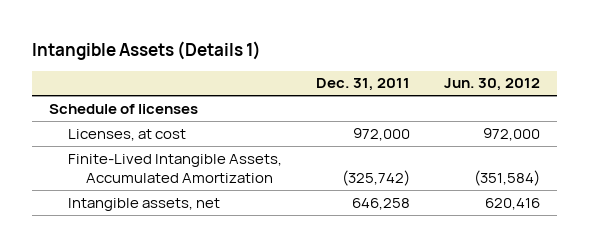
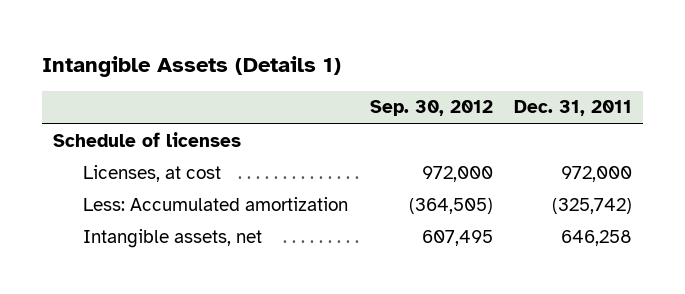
[444,78,541,92] Jun. 30, 2012 -> none
none -> [369,100,493,117] Sep. 30, 2012
[67,153,282,183] Finite-Lived Intangible Assets, Accumulated Amortization -> [82,196,348,211] Less: Accumulated amortization

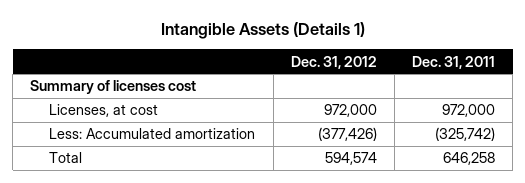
[369,100,493,117] Sep. 30, 2012 -> none
none -> [290,55,377,69] Dec. 31, 2012
[53,131,242,147] Schedule of licenses -> [30,80,197,95] Summary of licenses cost
[82,228,262,248] Intangible assets, net -> [49,152,83,164] Total

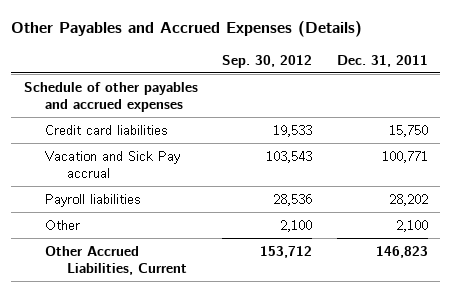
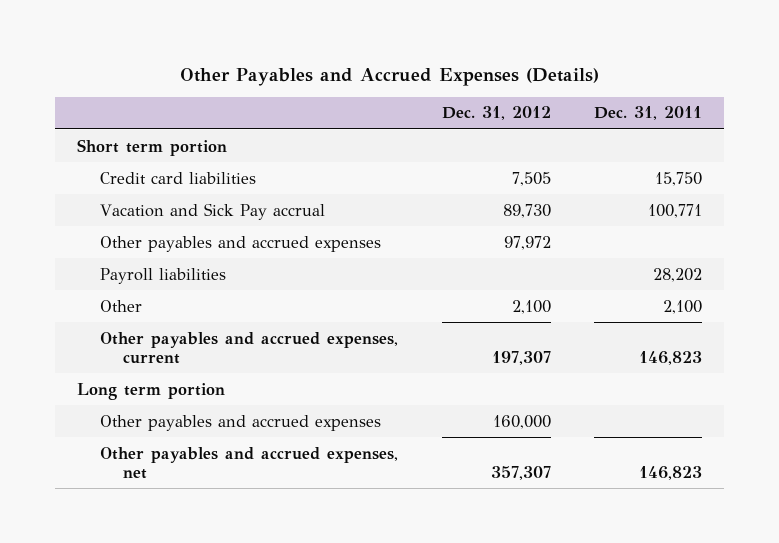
[222,54,313,68] Sep. 30, 2012 -> none
none -> [441,106,551,121] Dec. 31, 2012
[23,81,198,112] Schedule of other payables and accrued expenses -> none
none -> [77,138,228,156] Short term portion
none -> [100,235,382,252] Other payables and accrued expenses
[45,245,187,275] Other Accrued Liabilities, Current -> [100,331,399,365] Other payables and accrued expenses, current
none -> [77,382,226,400] Long term portion
none -> [100,414,382,431] Other payables and accrued expenses
none -> [100,446,399,480] Other payables and accrued expenses, net

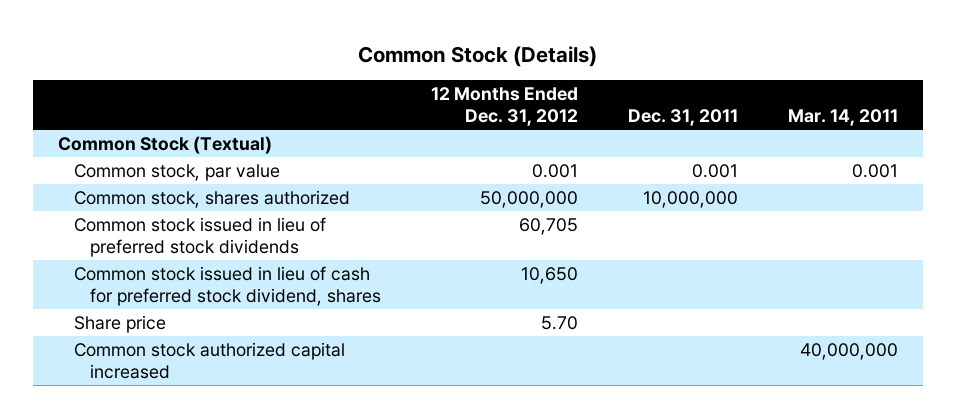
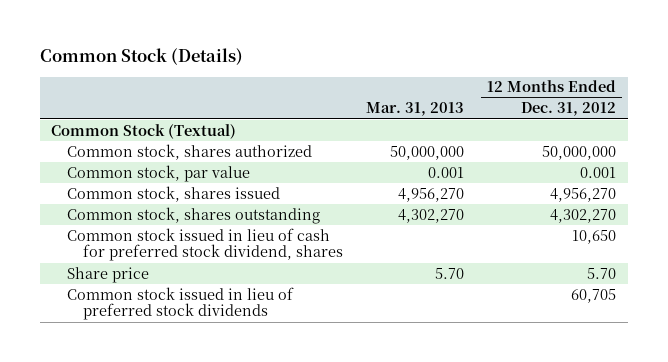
[627,108,738,126] Dec. 31, 2011 -> none
[787,108,898,126] Mar. 14, 2011 -> none
none -> [366,102,465,117] Mar. 31, 2013
[74,164,281,182] Common stock, par value -> [67,164,251,182] Common stock, par value
none -> [67,185,281,202] Common stock, shares issued
none -> [67,206,321,224] Common stock, shares outstanding
[74,342,346,380] Common stock authorized capital increased -> none
[74,217,327,258] Common stock issued in lieu of preferred stock dividends -> [67,286,295,321] Common stock issued in lieu of preferred stock dividends

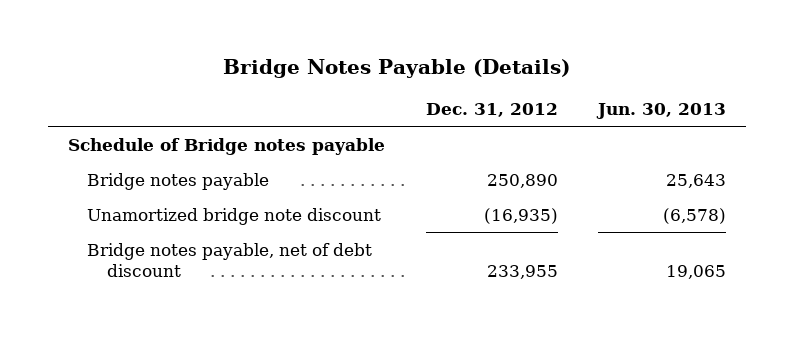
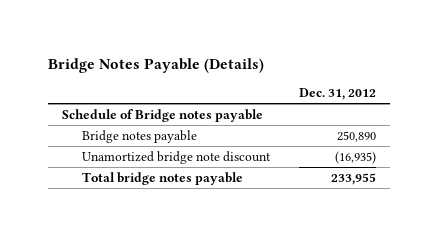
[596,103,727,120] Jun. 30, 2013 -> none
[87,242,373,278] Bridge notes payable, net of debt discount -> [81,171,243,185] Total bridge notes payable

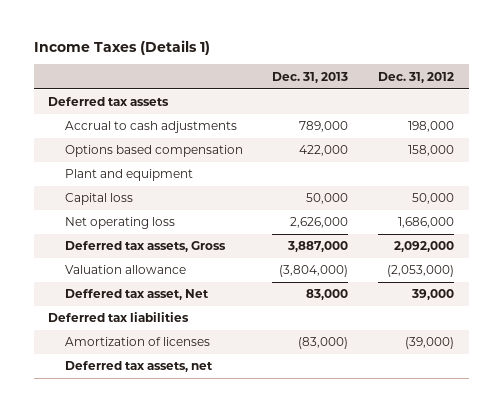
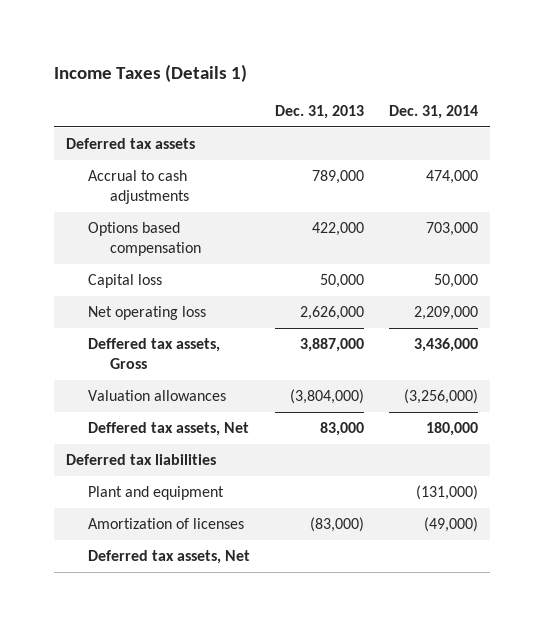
[378,71,455,83] Dec. 31, 2012 -> none
none -> [388,104,478,119] Dec. 31, 2014
[64,241,226,253] Deferred tax assets, Gross -> [88,338,221,370] Deffered tax assets, Gross
[64,265,186,275] Valuation allowance -> [88,390,227,402] Valuation allowances
[64,289,209,301] Deffered tax asset, Net -> [88,422,250,437] Deffered tax assets, Net
[64,169,193,182] Plant and equipment -> [88,486,225,501] Plant and equipment
[64,361,213,373] Deferred tax assets, net -> [88,550,251,565] Deferred tax assets, Net

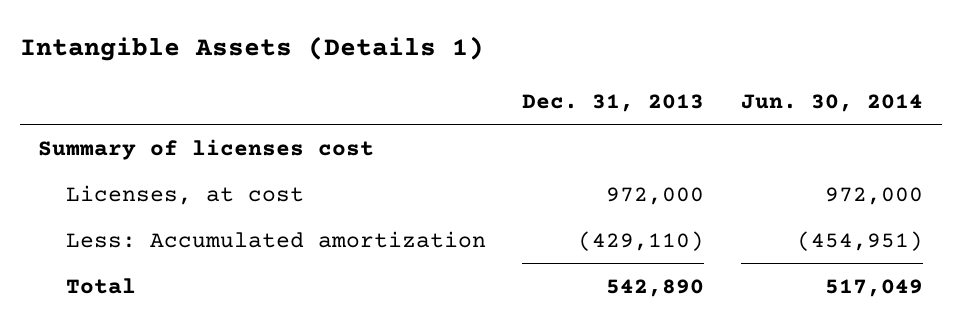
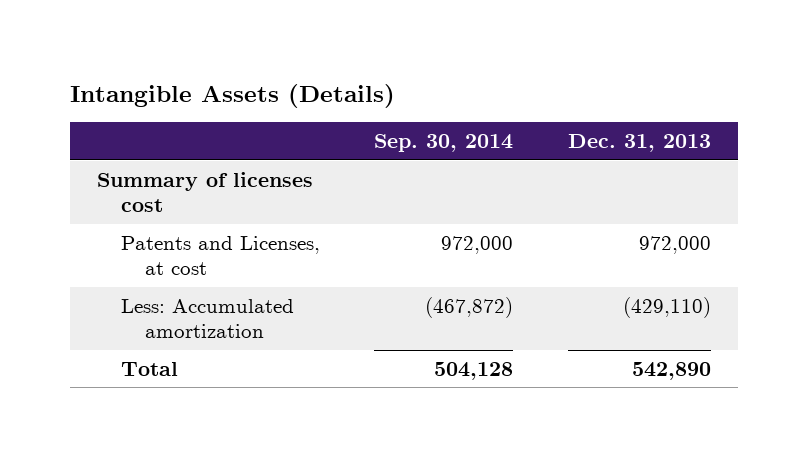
[19,36,484,62] Intangible Assets (Details 1) -> [70,83,396,108] Intangible Assets (Details)
[741,93,924,112] Jun. 30, 2014 -> none
none -> [374,133,514,152] Sep. 30, 2014
[65,184,304,205] Licenses, at cost -> [121,235,321,276] Patents and Licenses, at cost

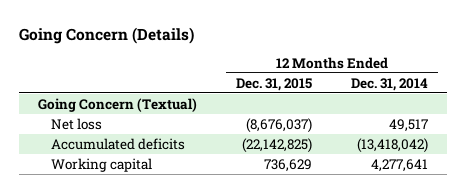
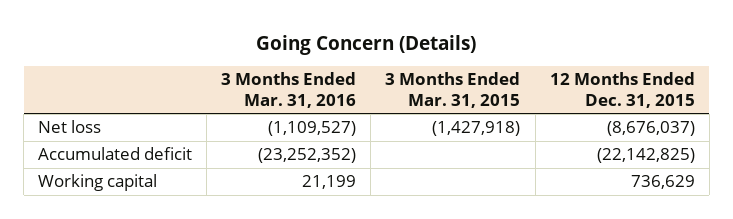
[351,77,429,91] Dec. 31, 2014 -> none
none -> [221,72,357,108] 3 Months Ended Mar. 31, 2016
none -> [385,72,521,108] 3 Months Ended Mar. 31, 2015
[38,97,198,112] Going Concern (Textual) -> none
[51,137,186,150] Accumulated deficits -> [38,147,193,161] Accumulated deficit

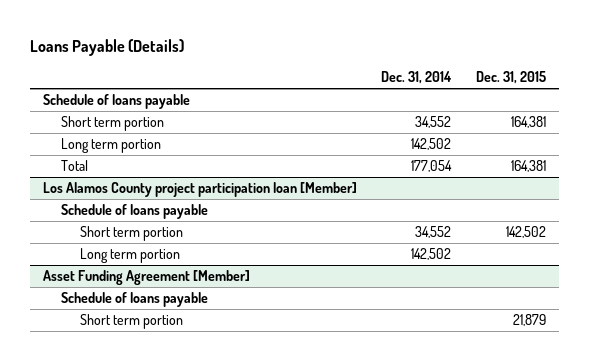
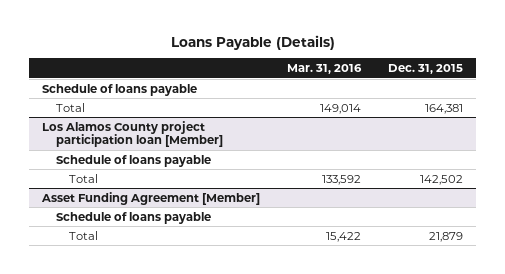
[381,71,453,85] Dec. 31, 2014 -> none
none -> [287,64,363,75] Mar. 31, 2016
[61,116,165,132] Short term portion -> none
[61,138,162,154] Long term portion -> none
[80,248,181,264] Long term portion -> none
[80,226,184,242] Short term portion -> [68,173,98,183] Total
[80,314,184,330] Short term portion -> [68,230,98,240] Total

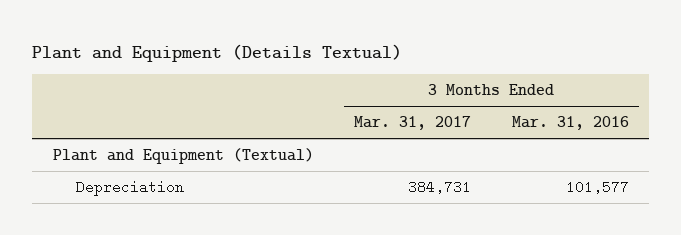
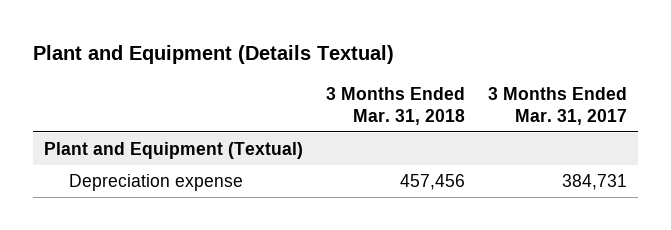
[511,116,629,131] Mar. 31, 2016 -> none
none -> [326,87,466,125] 3 Months Ended Mar. 31, 2018
[75,180,184,197] Depreciation -> [68,174,243,192] Depreciation expense

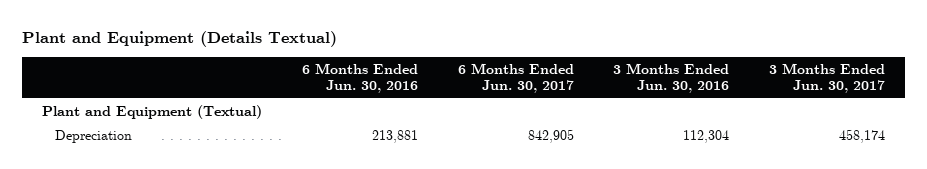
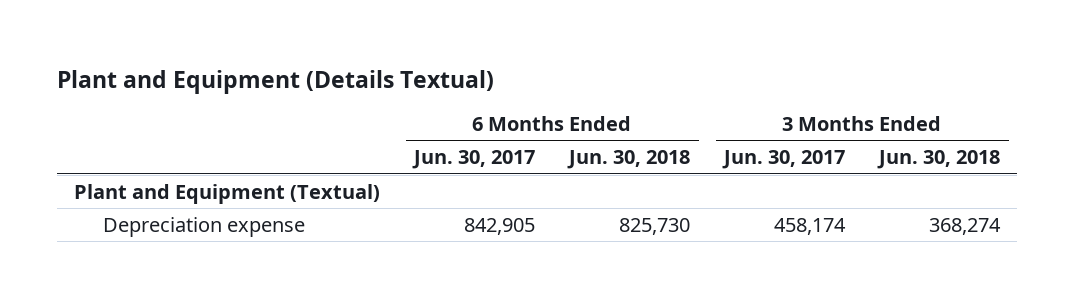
[301,62,418,94] 6 Months Ended Jun. 30, 2016 -> none
[613,62,730,94] 3 Months Ended Jun. 30, 2016 -> none
none -> [567,150,691,170] Jun. 30, 2018
none -> [877,150,1001,170] Jun. 30, 2018
[55,129,133,143] Depreciation -> [103,216,306,237] Depreciation expense

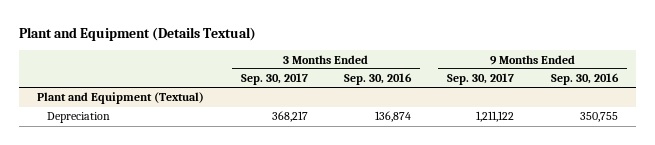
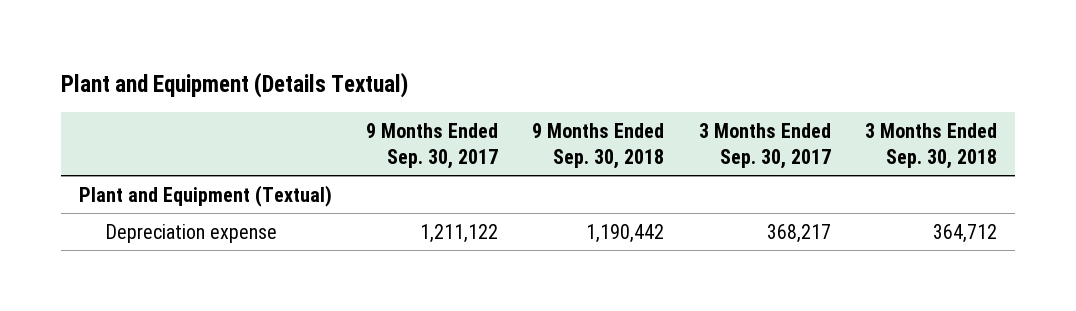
[344,73,413,86] Sep. 30, 2016 -> none
[550,73,619,86] Sep. 30, 2016 -> none
none -> [532,123,665,169] 9 Months Ended Sep. 30, 2018
none -> [865,123,998,169] 3 Months Ended Sep. 30, 2018
[46,112,110,124] Depreciation -> [104,223,277,243] Depreciation expense

